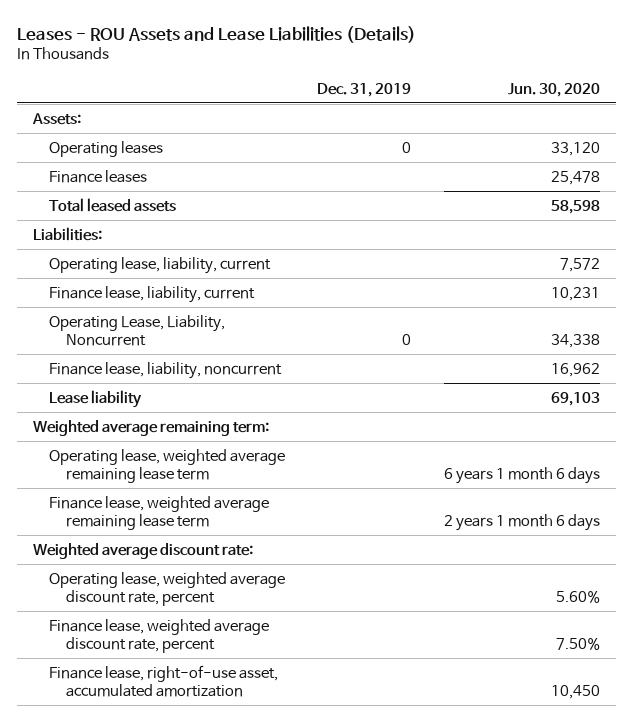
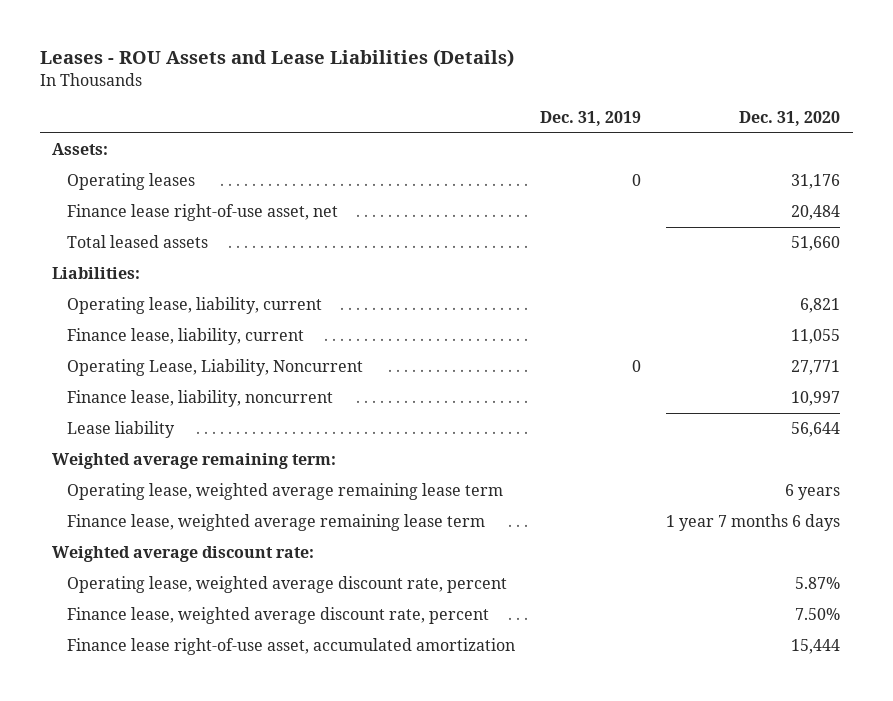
[507,82,600,97] Jun. 30, 2020 -> none
none -> [739,110,841,126] Dec. 31, 2020
[49,169,148,183] Finance leases -> [67,204,339,222] Finance lease right-of-use asset, net
[49,664,279,697] Finance lease, right-of-use asset, accumulated amortization -> [67,638,516,656] Finance lease right-of-use asset, accumulated amortization

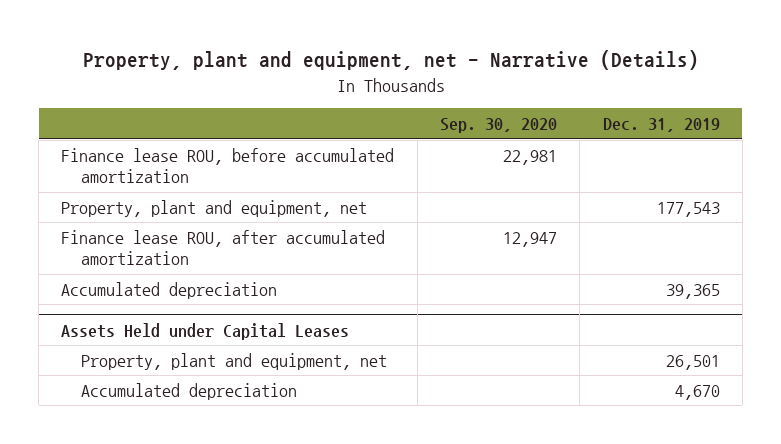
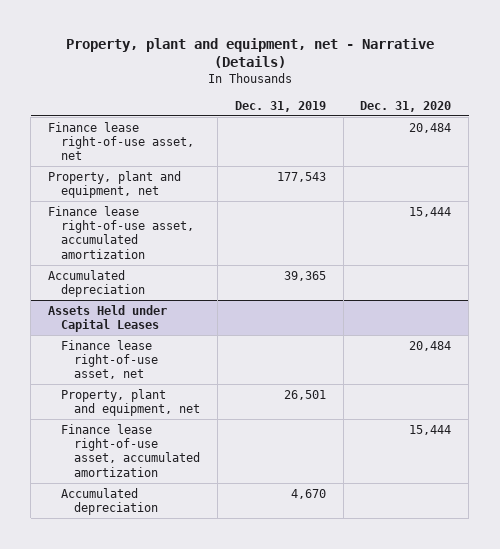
[440,118,558,134] Sep. 30, 2020 -> none
none -> [360,100,452,112] Dec. 31, 2020
[61,147,395,184] Finance lease ROU, before accumulated amortization -> none
none -> [48,121,195,161] Finance lease right-of-use asset, net
[61,229,386,266] Finance lease ROU, after accumulated amortization -> [48,205,195,259] Finance lease right-of-use asset, accumulated amortization
none -> [61,339,158,380] Finance lease right-of-use asset, net
none -> [61,423,200,477] Finance lease right-of-use asset, accumulated amortization

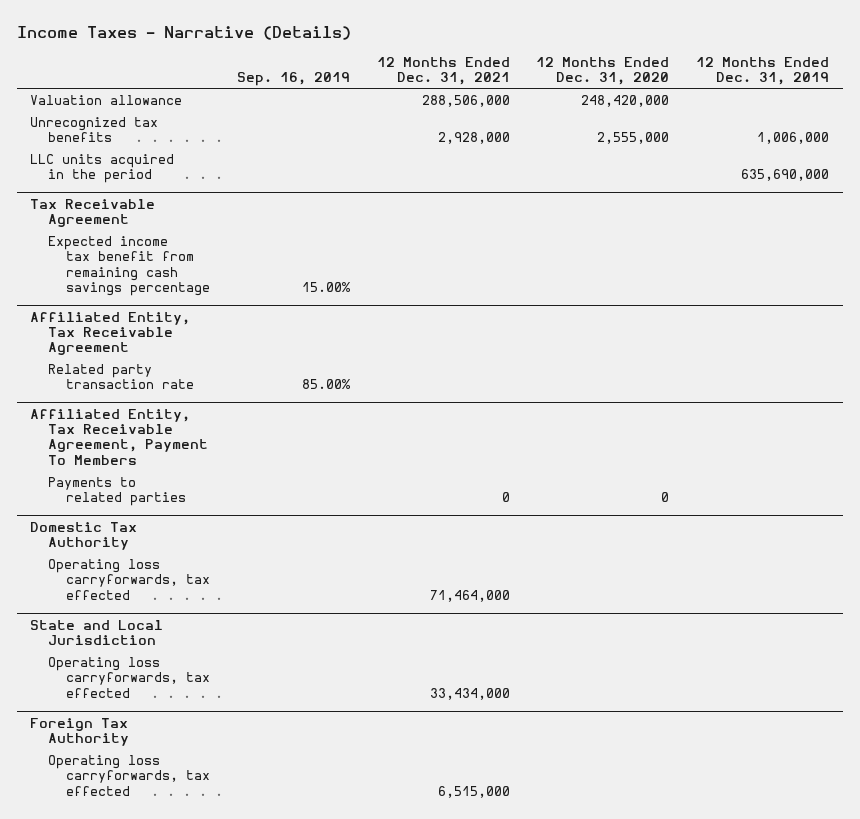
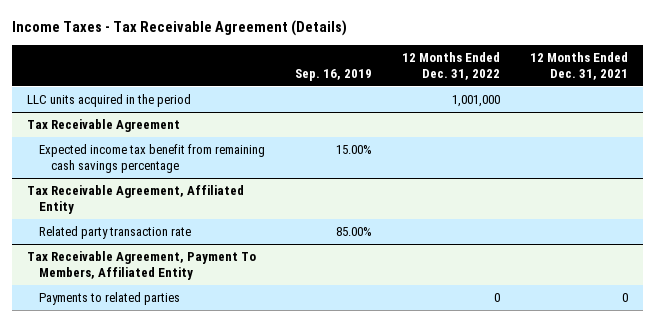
[17,25,352,40] Income Taxes - Narrative (Details) -> [12,20,348,37] Income Taxes - Tax Receivable Agreement (Details)
[536,56,670,86] 12 Months Ended Dec. 31, 2020 -> none
[696,56,830,86] 12 Months Ended Dec. 31, 2019 -> none
none -> [402,52,501,80] 12 Months Ended Dec. 31, 2022
[30,94,183,105] Valuation allowance -> none
[30,116,159,143] Unrecognized tax benefits -> none
[30,311,191,356] Affiliated Entity, Tax Receivable Agreement -> [27,185,245,214] Tax Receivable Agreement, Affiliated Entity
[30,408,209,465] Affiliated Entity, Tax Receivable Agreement, Payment To Members -> [27,251,257,280] Tax Receivable Agreement, Payment To Members, Affiliated Entity
[30,521,138,551] Domestic Tax Authority -> none
[48,558,210,600] Operating loss carryforwards, tax effected -> none
[30,619,164,646] State and Local Jurisdiction -> none
[48,656,210,698] Operating loss carryforwards, tax effected -> none
[30,717,130,747] Foreign Tax Authority -> none
[48,754,210,796] Operating loss carryforwards, tax effected -> none

